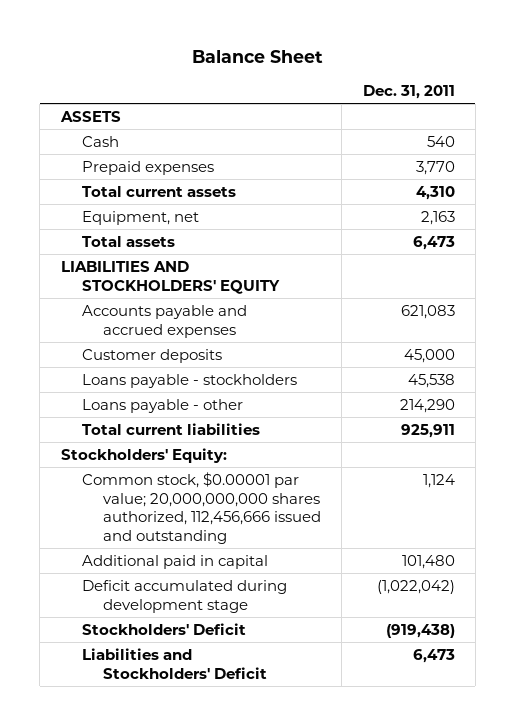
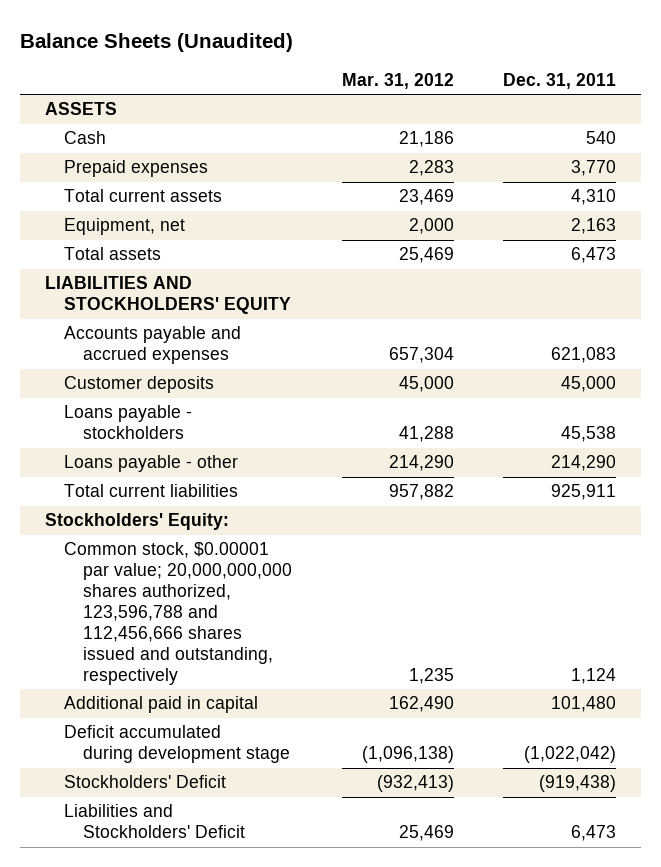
[191,50,323,64] Balance Sheet -> [20,32,294,52] Balance Sheets (Unaudited)
none -> [341,73,454,90] Mar. 31, 2012
[81,471,322,544] Common stock, $0.00001 par value; 20,000,000,000 shares authorized, 112,456,666 issued and outstanding -> [64,542,293,685] Common stock, $0.00001 par value; 20,000,000,000 shares authorized, 123,596,788 and 112,456,666 shares issued and outstanding, respectively

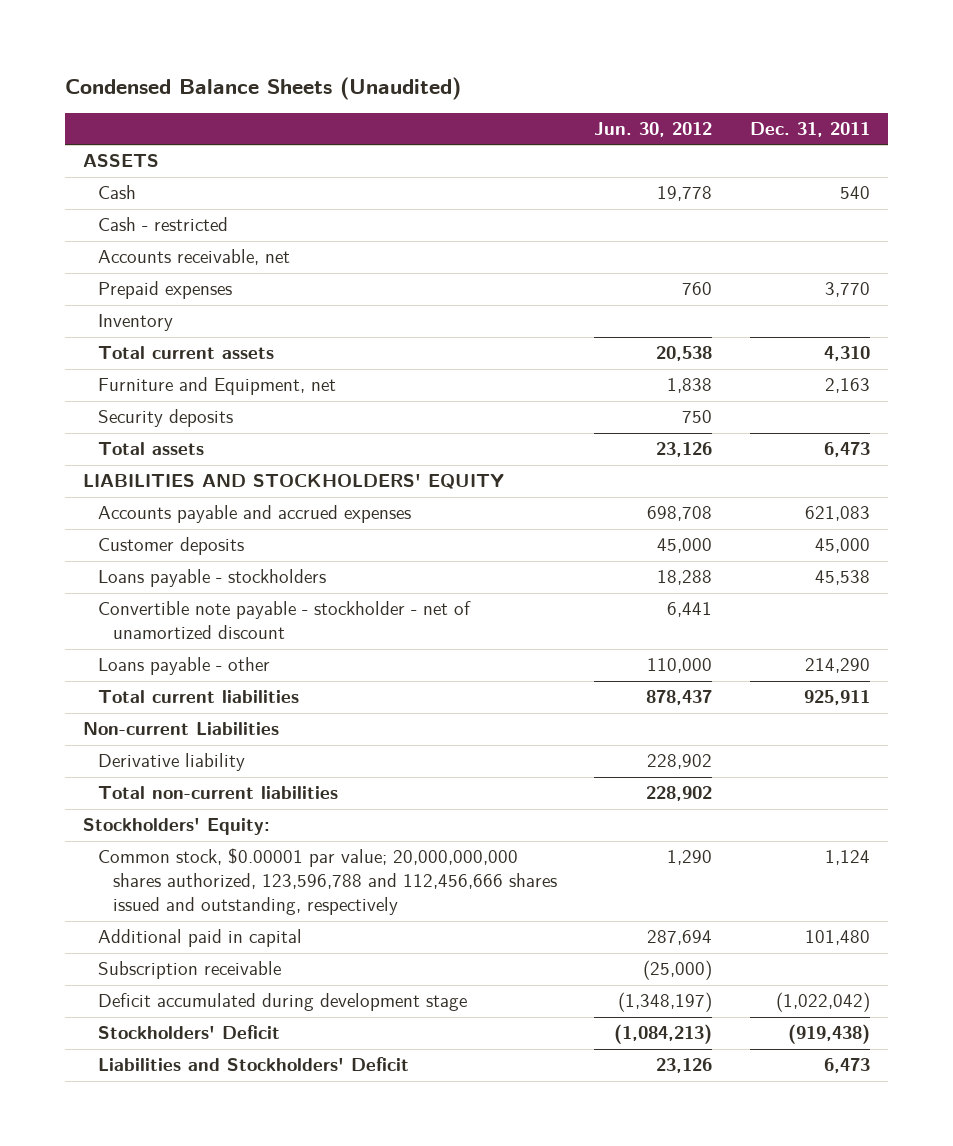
[20,32,294,52] Balance Sheets (Unaudited) -> [64,76,461,100] Condensed Balance Sheets (Unaudited)
[341,73,454,90] Mar. 31, 2012 -> none
none -> [594,121,713,137] Jun. 30, 2012
none -> [98,217,229,232] Cash - restricted
none -> [98,249,291,266] Accounts receivable, net
none -> [98,314,174,332] Inventory
[64,218,186,236] Equipment, net -> [98,377,337,396] Furniture and Equipment, net
none -> [98,409,234,428] Security deposits
none -> [98,601,472,640] Convertible note payable - stockholder - net of unamortized discount
none -> [83,722,280,736] Non-current Liabilities
none -> [98,753,246,772] Derivative liability
none -> [98,786,339,800] Total non-current liabilities
none -> [98,961,282,980] Subscription receivable

